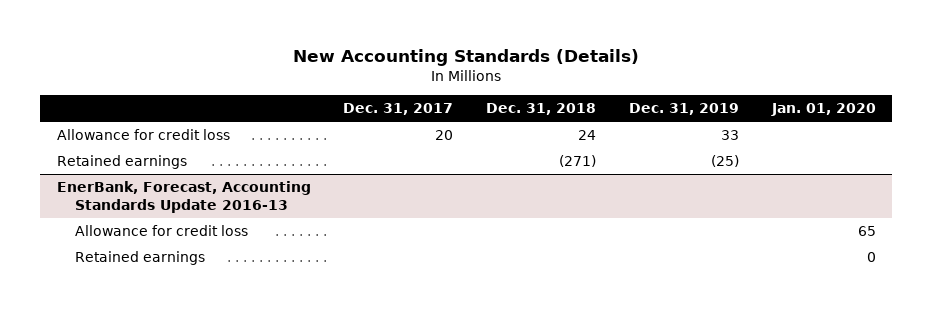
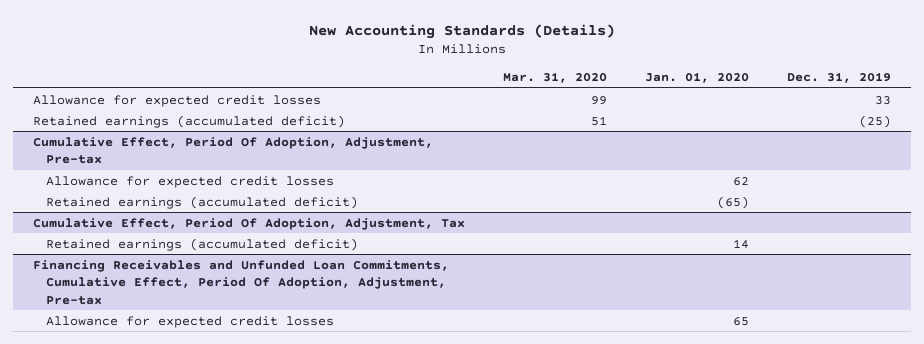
[343,103,454,116] Dec. 31, 2017 -> none
[486,103,597,116] Dec. 31, 2018 -> none
none -> [502,72,607,84] Mar. 31, 2020
[56,181,311,213] EnerBank, Forecast, Accounting Standards Update 2016-13 -> none
[75,225,249,237] Allowance for credit loss -> none
[75,251,206,266] Retained earnings -> none
[56,129,230,141] Allowance for credit loss -> [32,94,321,107] Allowance for expected credit losses
[56,155,187,170] Retained earnings -> [32,114,345,128] Retained earnings (accumulated deficit)
none -> [32,136,433,165] Cumulative Effect, Period Of Adoption, Adjustment, Pre-tax
none -> [46,175,335,188] Allowance for expected credit losses
none -> [46,195,359,209] Retained earnings (accumulated deficit)
none -> [32,217,465,230] Cumulative Effect, Period Of Adoption, Adjustment, Tax
none -> [46,237,359,251] Retained earnings (accumulated deficit)
none -> [32,259,449,305] Financing Receivables and Unfunded Loan Commitments, Cumulative Effect, Period Of Adoption, Adjustment, Pre-tax
none -> [46,315,335,328] Allowance for expected credit losses

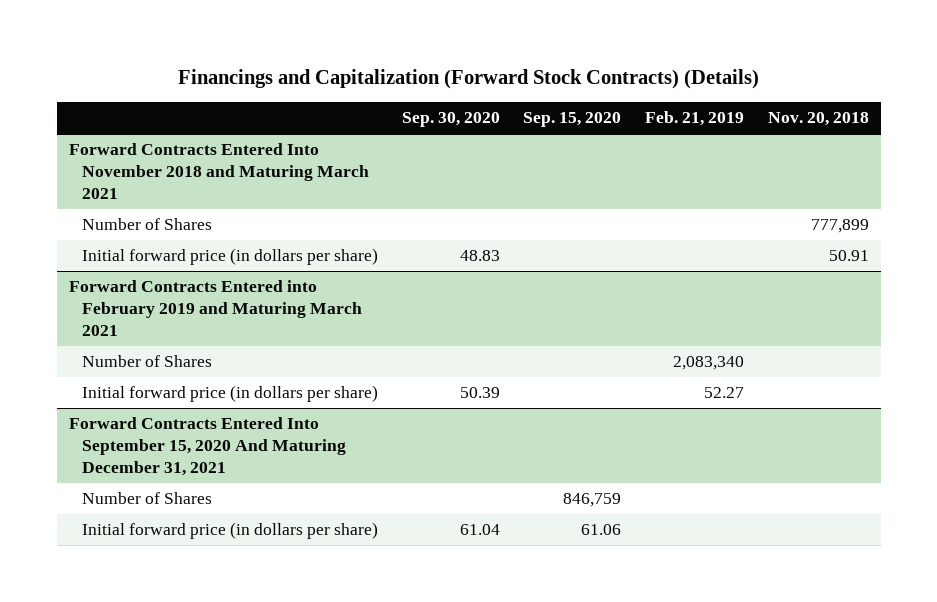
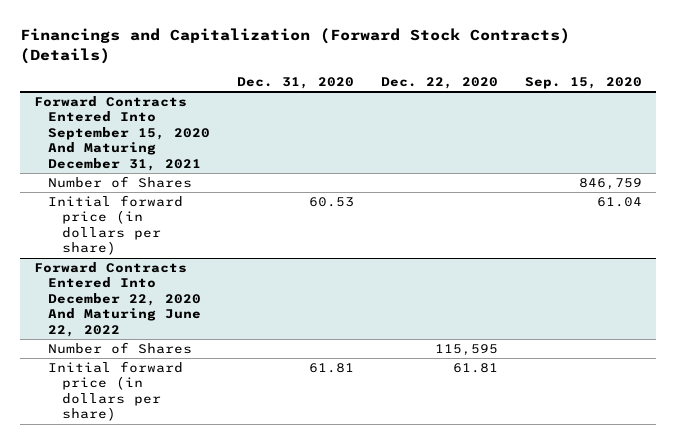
[401,112,500,128] Sep. 30, 2020 -> none
[645,111,745,127] Feb. 21, 2019 -> none
[767,112,869,127] Nov. 20, 2018 -> none
none -> [236,77,354,90] Dec. 31, 2020
none -> [381,77,499,90] Dec. 22, 2020
[68,143,370,200] Forward Contracts Entered Into November 2018 and Maturing March 2021 -> none
[82,218,213,231] Number of Shares -> none
[82,248,379,266] Initial forward price (in dollars per share) -> none
[68,280,363,337] Forward Contracts Entered into February 2019 and Maturing March 2021 -> none
[82,355,213,368] Number of Shares -> none
[82,385,379,403] Initial forward price (in dollars per share) -> none
[581,524,622,536] 61.06 -> [597,197,643,208] 61.04
none -> [34,262,201,337] Forward Contracts Entered Into December 22, 2020 And Maturing June 22, 2022
none -> [47,342,192,355] Number of Shares
none -> [47,361,183,422] Initial forward price (in dollars per share)

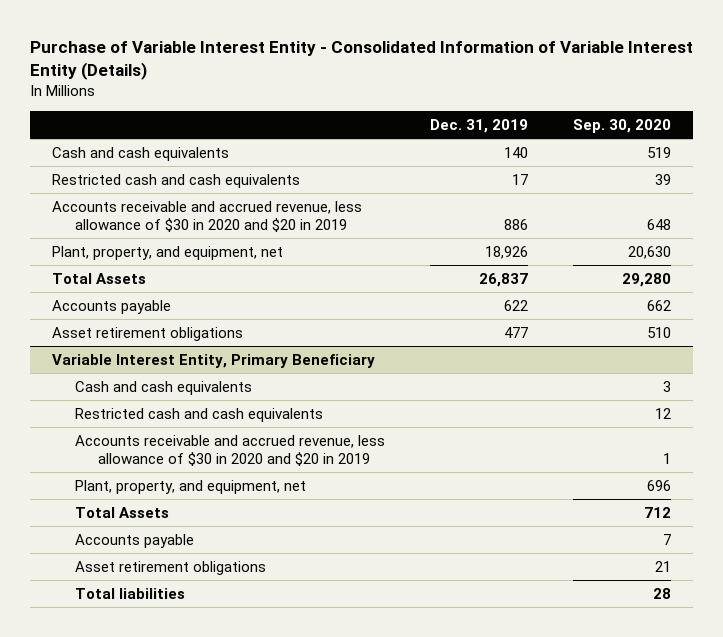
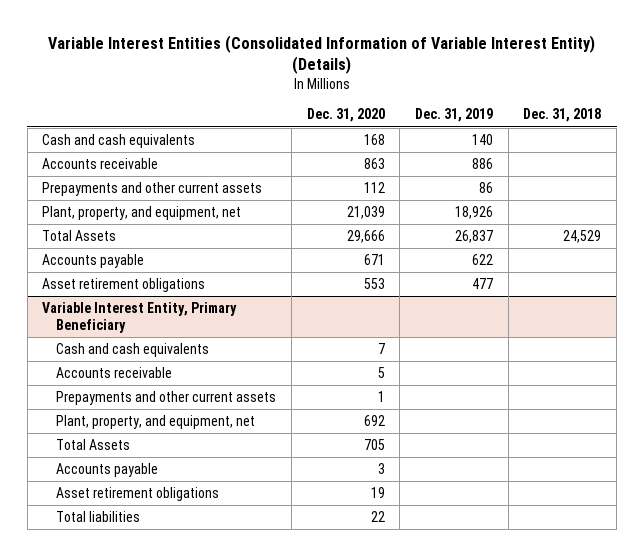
[29,40,693,81] Purchase of Variable Interest Entity - Consolidated Information of Variable Interest Entity (Details) -> [47,34,595,74] Variable Interest Entities (Consolidated Information of Variable Interest Entity) (Details)
[572,119,671,134] Sep. 30, 2020 -> none
none -> [306,108,385,123] Dec. 31, 2020
none -> [523,108,602,123] Dec. 31, 2018
[52,173,301,188] Restricted cash and cash equivalents -> none
[52,200,363,232] Accounts receivable and accrued revenue, less allowance of $30 in 2020 and $20 in 2019 -> [42,158,159,170] Accounts receivable
none -> [42,182,263,197] Prepayments and other current assets
[74,407,323,422] Restricted cash and cash equivalents -> none
[74,434,385,466] Accounts receivable and accrued revenue, less allowance of $30 in 2020 and $20 in 2019 -> [56,367,173,379] Accounts receivable
none -> [56,391,277,406] Prepayments and other current assets

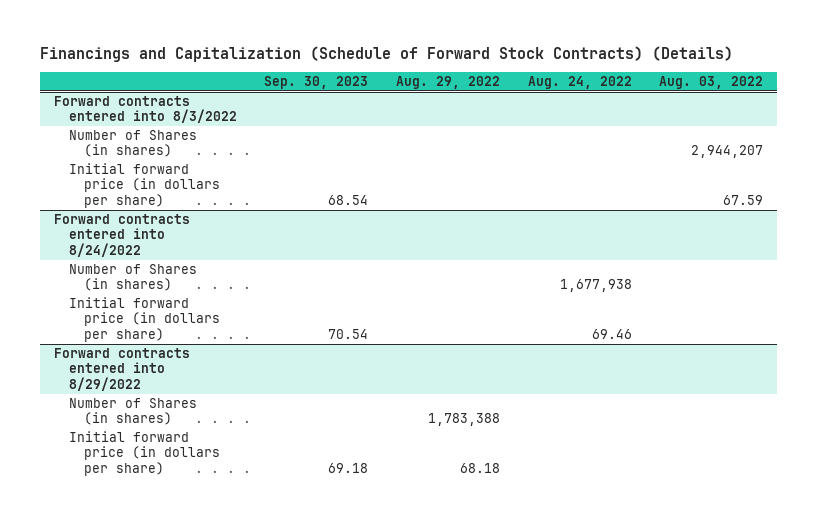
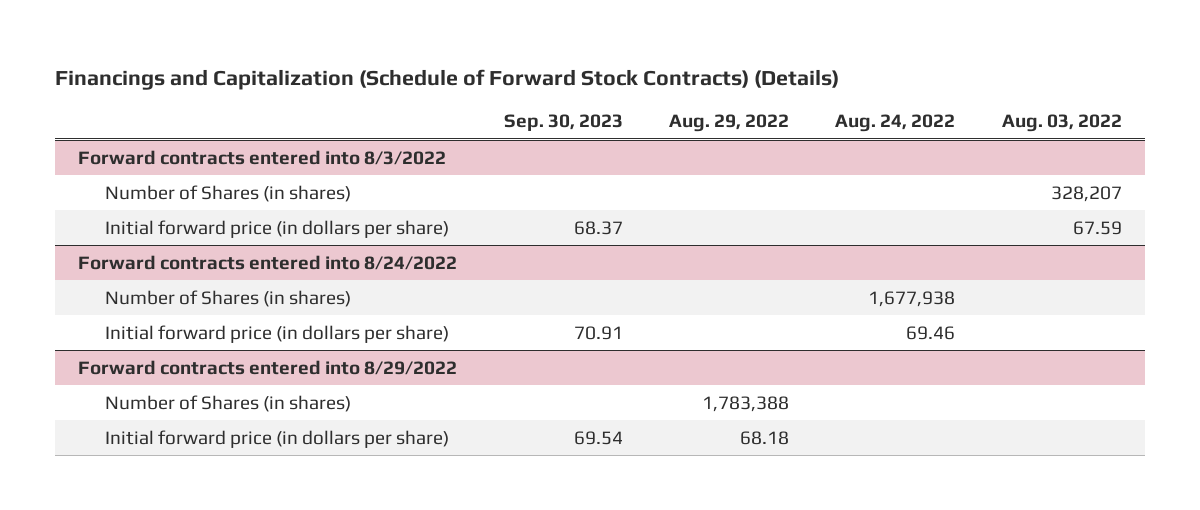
[691,145,764,159] 2,944,207 -> [1050,185,1122,202] 328,207
[328,194,369,205] 68.54 -> [573,220,623,235] 68.37
[328,328,369,339] 70.54 -> [573,325,623,340] 70.91
[328,462,369,473] 69.18 -> [573,430,623,445] 69.54

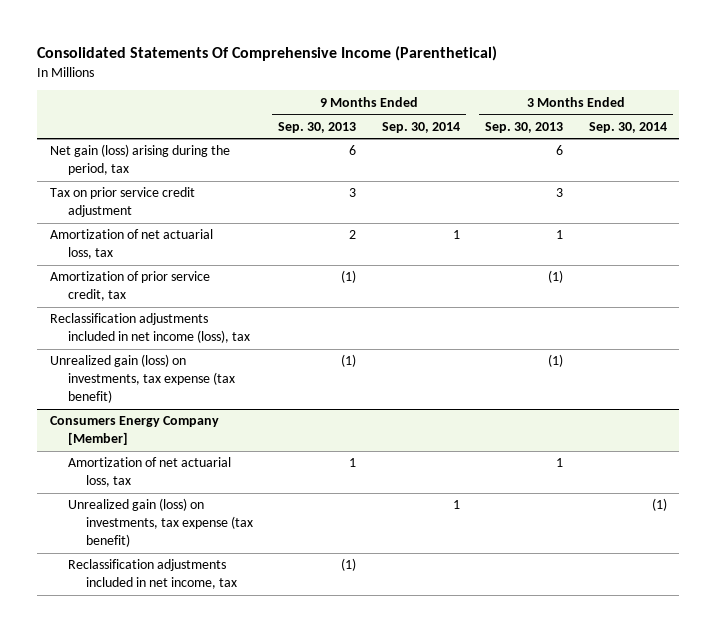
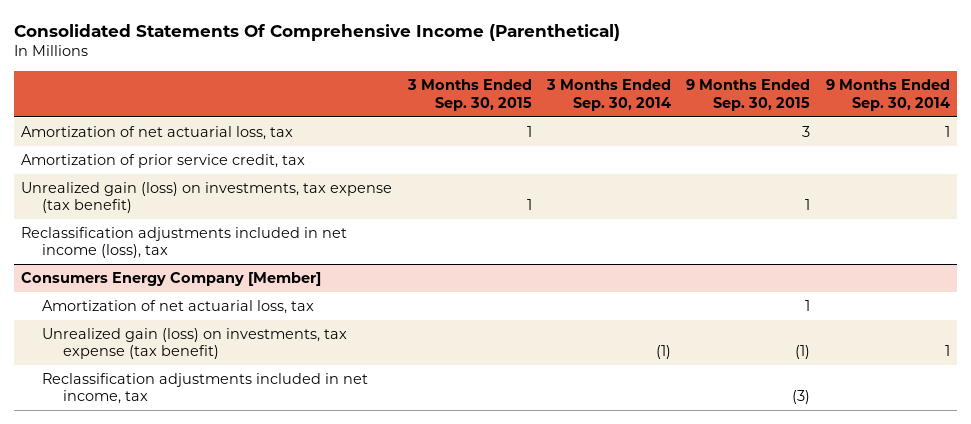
[278,121,357,133] Sep. 30, 2013 -> none
[485,121,564,133] Sep. 30, 2013 -> none
none -> [406,79,532,111] 3 Months Ended Sep. 30, 2015
none -> [686,79,811,111] 9 Months Ended Sep. 30, 2015
[49,144,230,176] Net gain (loss) arising during the period, tax -> none
[49,187,195,218] Tax on prior service credit adjustment -> none
[49,313,250,344] Reclassification adjustments included in net income (loss), tax -> [21,227,348,259] Reclassification adjustments included in net income (loss), tax

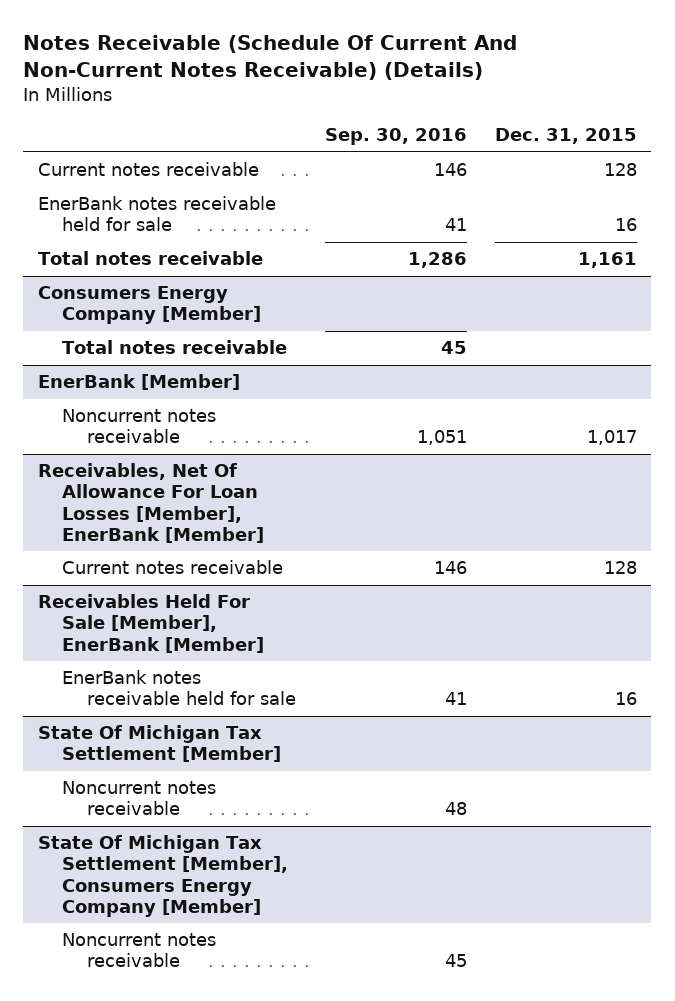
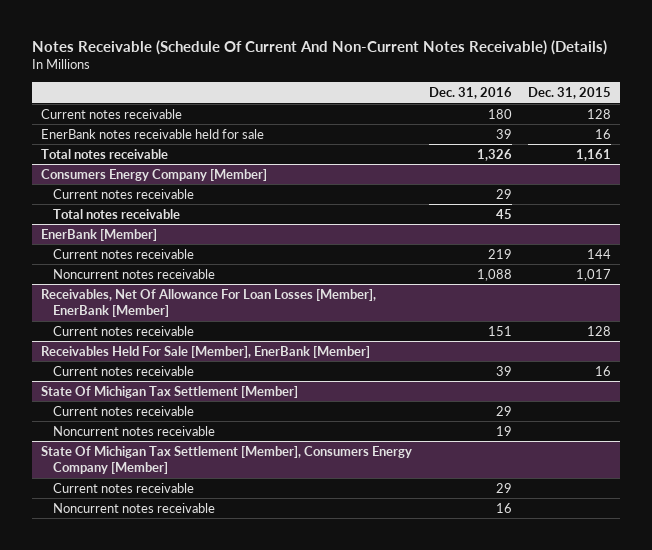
[324,128,467,146] Sep. 30, 2016 -> none
none -> [428,86,512,99] Dec. 31, 2016
none -> [53,188,195,199] Current notes receivable
none -> [53,248,195,259] Current notes receivable
[62,670,297,706] EnerBank notes receivable held for sale -> none
none -> [53,365,195,376] Current notes receivable
none -> [53,405,195,416] Current notes receivable
none -> [53,482,195,493] Current notes receivable

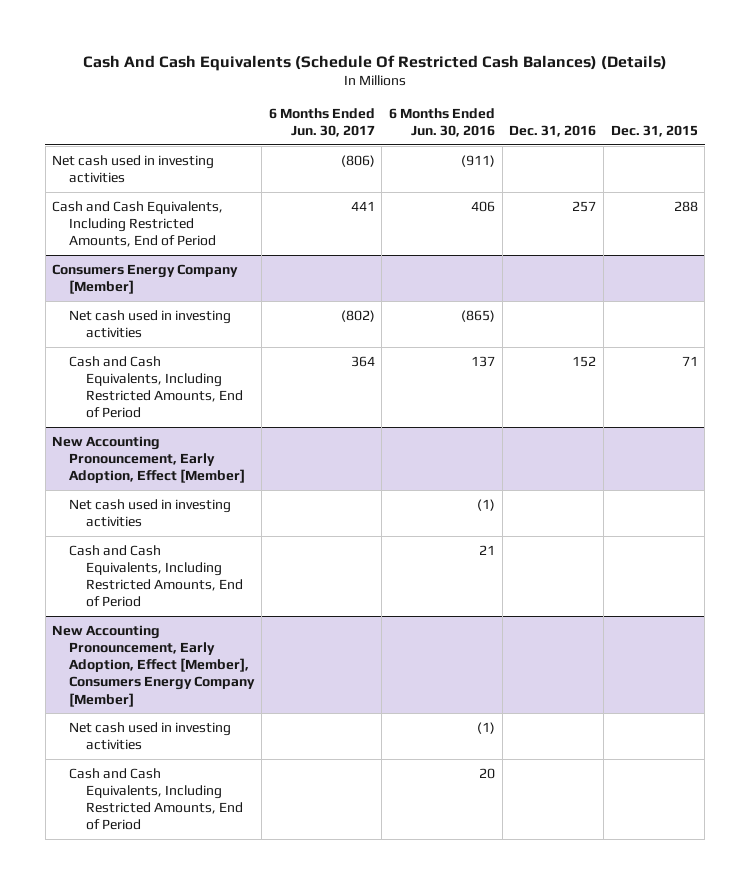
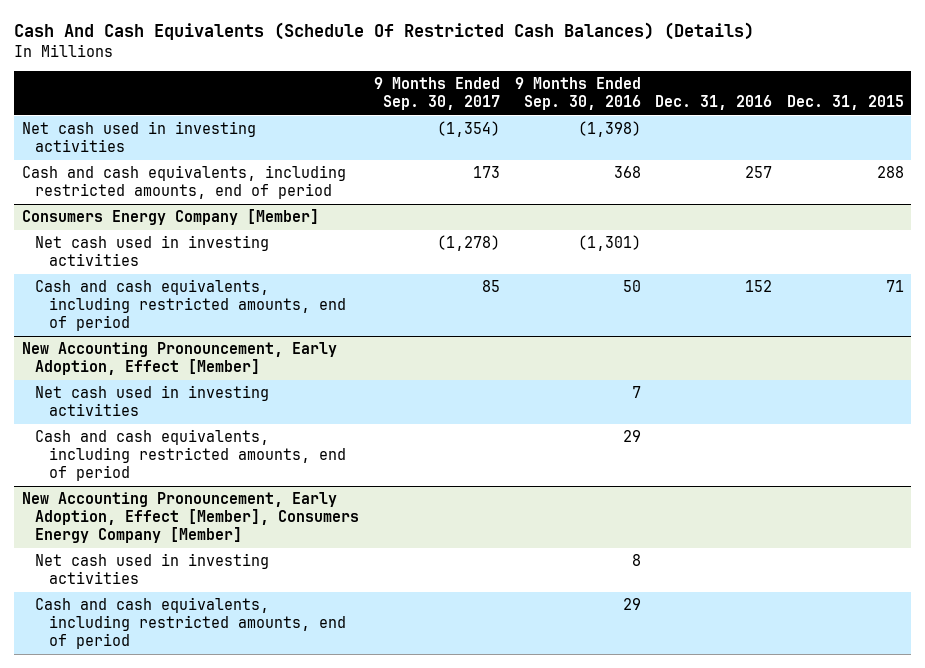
[268,107,375,138] 6 Months Ended Jun. 30, 2017 -> none
[388,107,495,138] 6 Months Ended Jun. 30, 2016 -> none
none -> [373,77,500,111] 9 Months Ended Sep. 30, 2017
none -> [514,77,641,111] 9 Months Ended Sep. 30, 2016
[52,200,224,248] Cash and Cash Equivalents, Including Restricted Amounts, End of Period -> [21,165,346,200] Cash and cash equivalents, including restricted amounts, end of period
[69,355,244,419] Cash and Cash Equivalents, Including Restricted Amounts, End of Period -> [35,279,347,332] Cash and cash equivalents, including restricted amounts, end of period
[69,544,244,608] Cash and Cash Equivalents, Including Restricted Amounts, End of Period -> [35,429,347,482] Cash and cash equivalents, including restricted amounts, end of period
[69,767,244,831] Cash and Cash Equivalents, Including Restricted Amounts, End of Period -> [35,597,347,650] Cash and cash equivalents, including restricted amounts, end of period

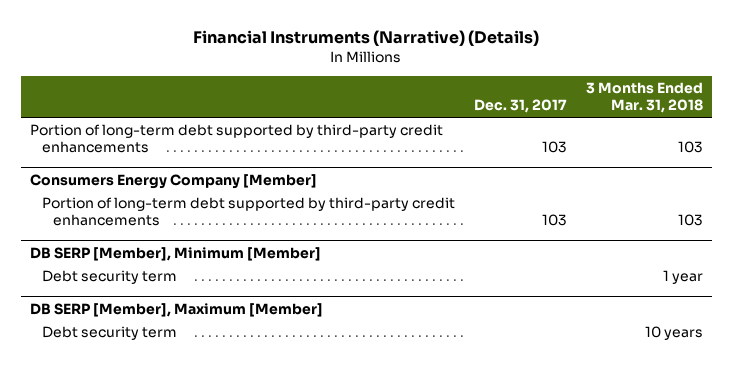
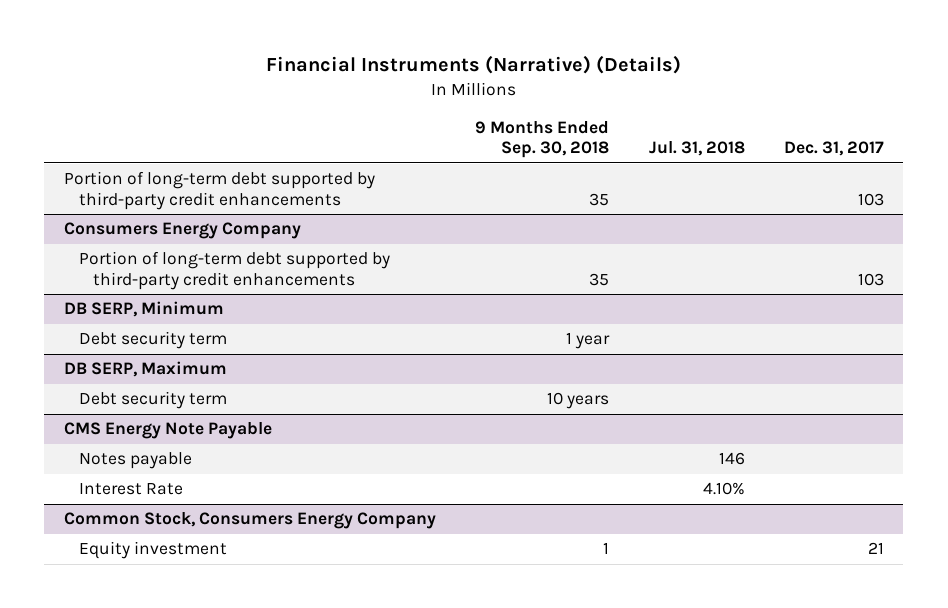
[585,81,703,114] 3 Months Ended Mar. 31, 2018 -> none
none -> [475,120,610,159] 9 Months Ended Sep. 30, 2018
none -> [648,141,745,157] Jul. 31, 2018
[30,173,318,189] Consumers Energy Company [Member] -> [64,222,302,240] Consumers Energy Company
[30,246,322,261] DB SERP [Member], Minimum [Member] -> [64,301,225,318] DB SERP, Minimum
[30,302,324,317] DB SERP [Member], Maximum [Member] -> [64,361,228,378] DB SERP, Maximum
none -> [64,422,273,440] CMS Energy Note Payable
none -> [78,452,192,470] Notes payable
none -> [78,483,183,496] Interest Rate
none -> [64,512,437,530] Common Stock, Consumers Energy Company
none -> [78,541,227,560] Equity investment

